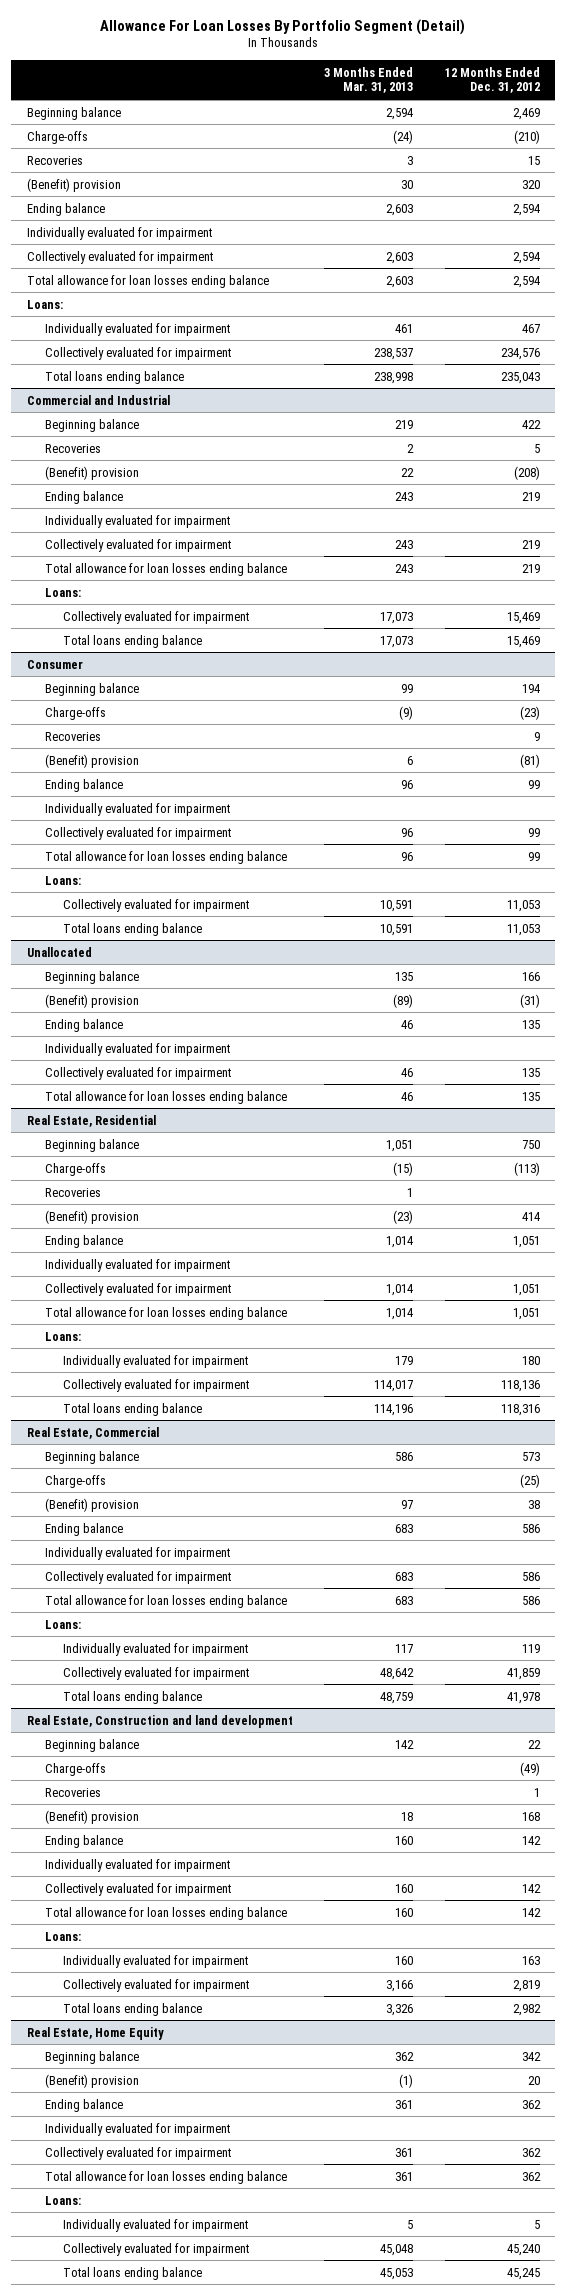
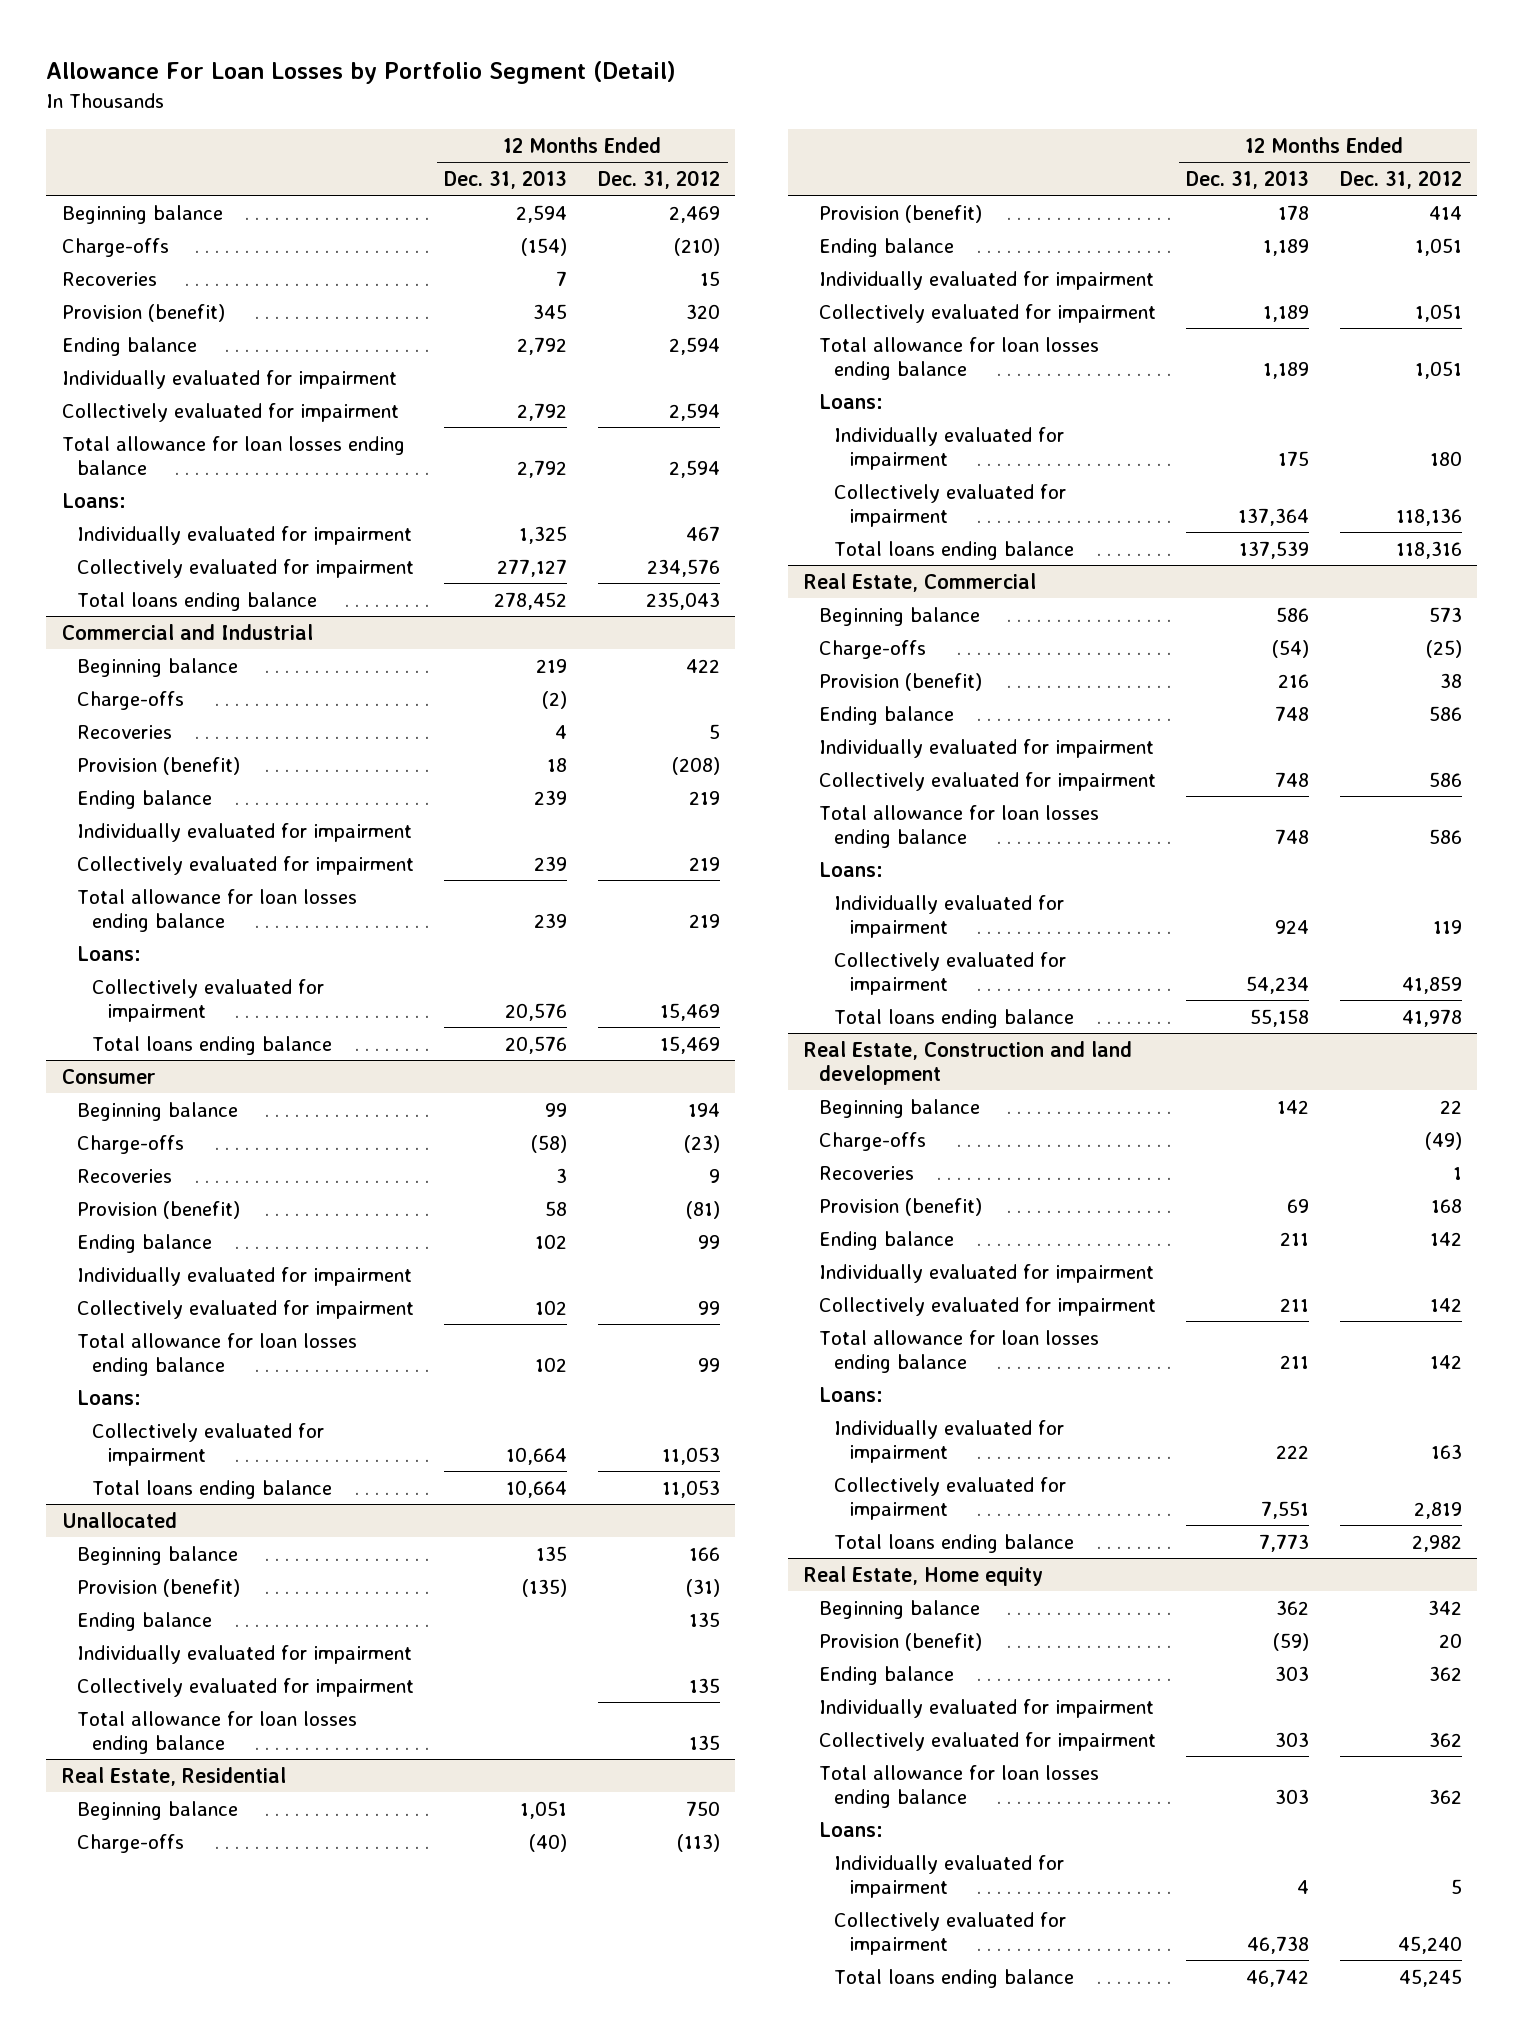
[100,18,466,35] Allowance For Loan Losses By Portfolio Segment (Detail) -> [46,61,677,85] Allowance For Loan Losses by Portfolio Segment (Detail)
[324,66,414,94] 3 Months Ended Mar. 31, 2013 -> none
none -> [444,169,568,189] Dec. 31, 2013
[26,177,121,192] (Benefit) provision -> [61,303,225,322] Provision (benefit)
none -> [76,690,184,710] Charge-offs
[44,465,139,480] (Benefit) provision -> [76,756,240,775] Provision (benefit)
[44,753,139,768] (Benefit) provision -> [76,1200,240,1219] Provision (benefit)
[44,993,139,1008] (Benefit) provision -> [76,1578,240,1597] Provision (benefit)
[44,1187,101,1197] Recoveries -> none
[44,1209,139,1224] (Benefit) provision -> [818,204,982,223] Provision (benefit)
[44,1497,139,1512] (Benefit) provision -> [818,672,982,691] Provision (benefit)
[44,1809,139,1824] (Benefit) provision -> [818,1197,982,1216] Provision (benefit)
[26,2026,164,2040] Real Estate, Home Equity -> [803,1565,1043,1586] Real Estate, Home equity
[44,2073,139,2088] (Benefit) provision -> [818,1632,982,1651] Provision (benefit)

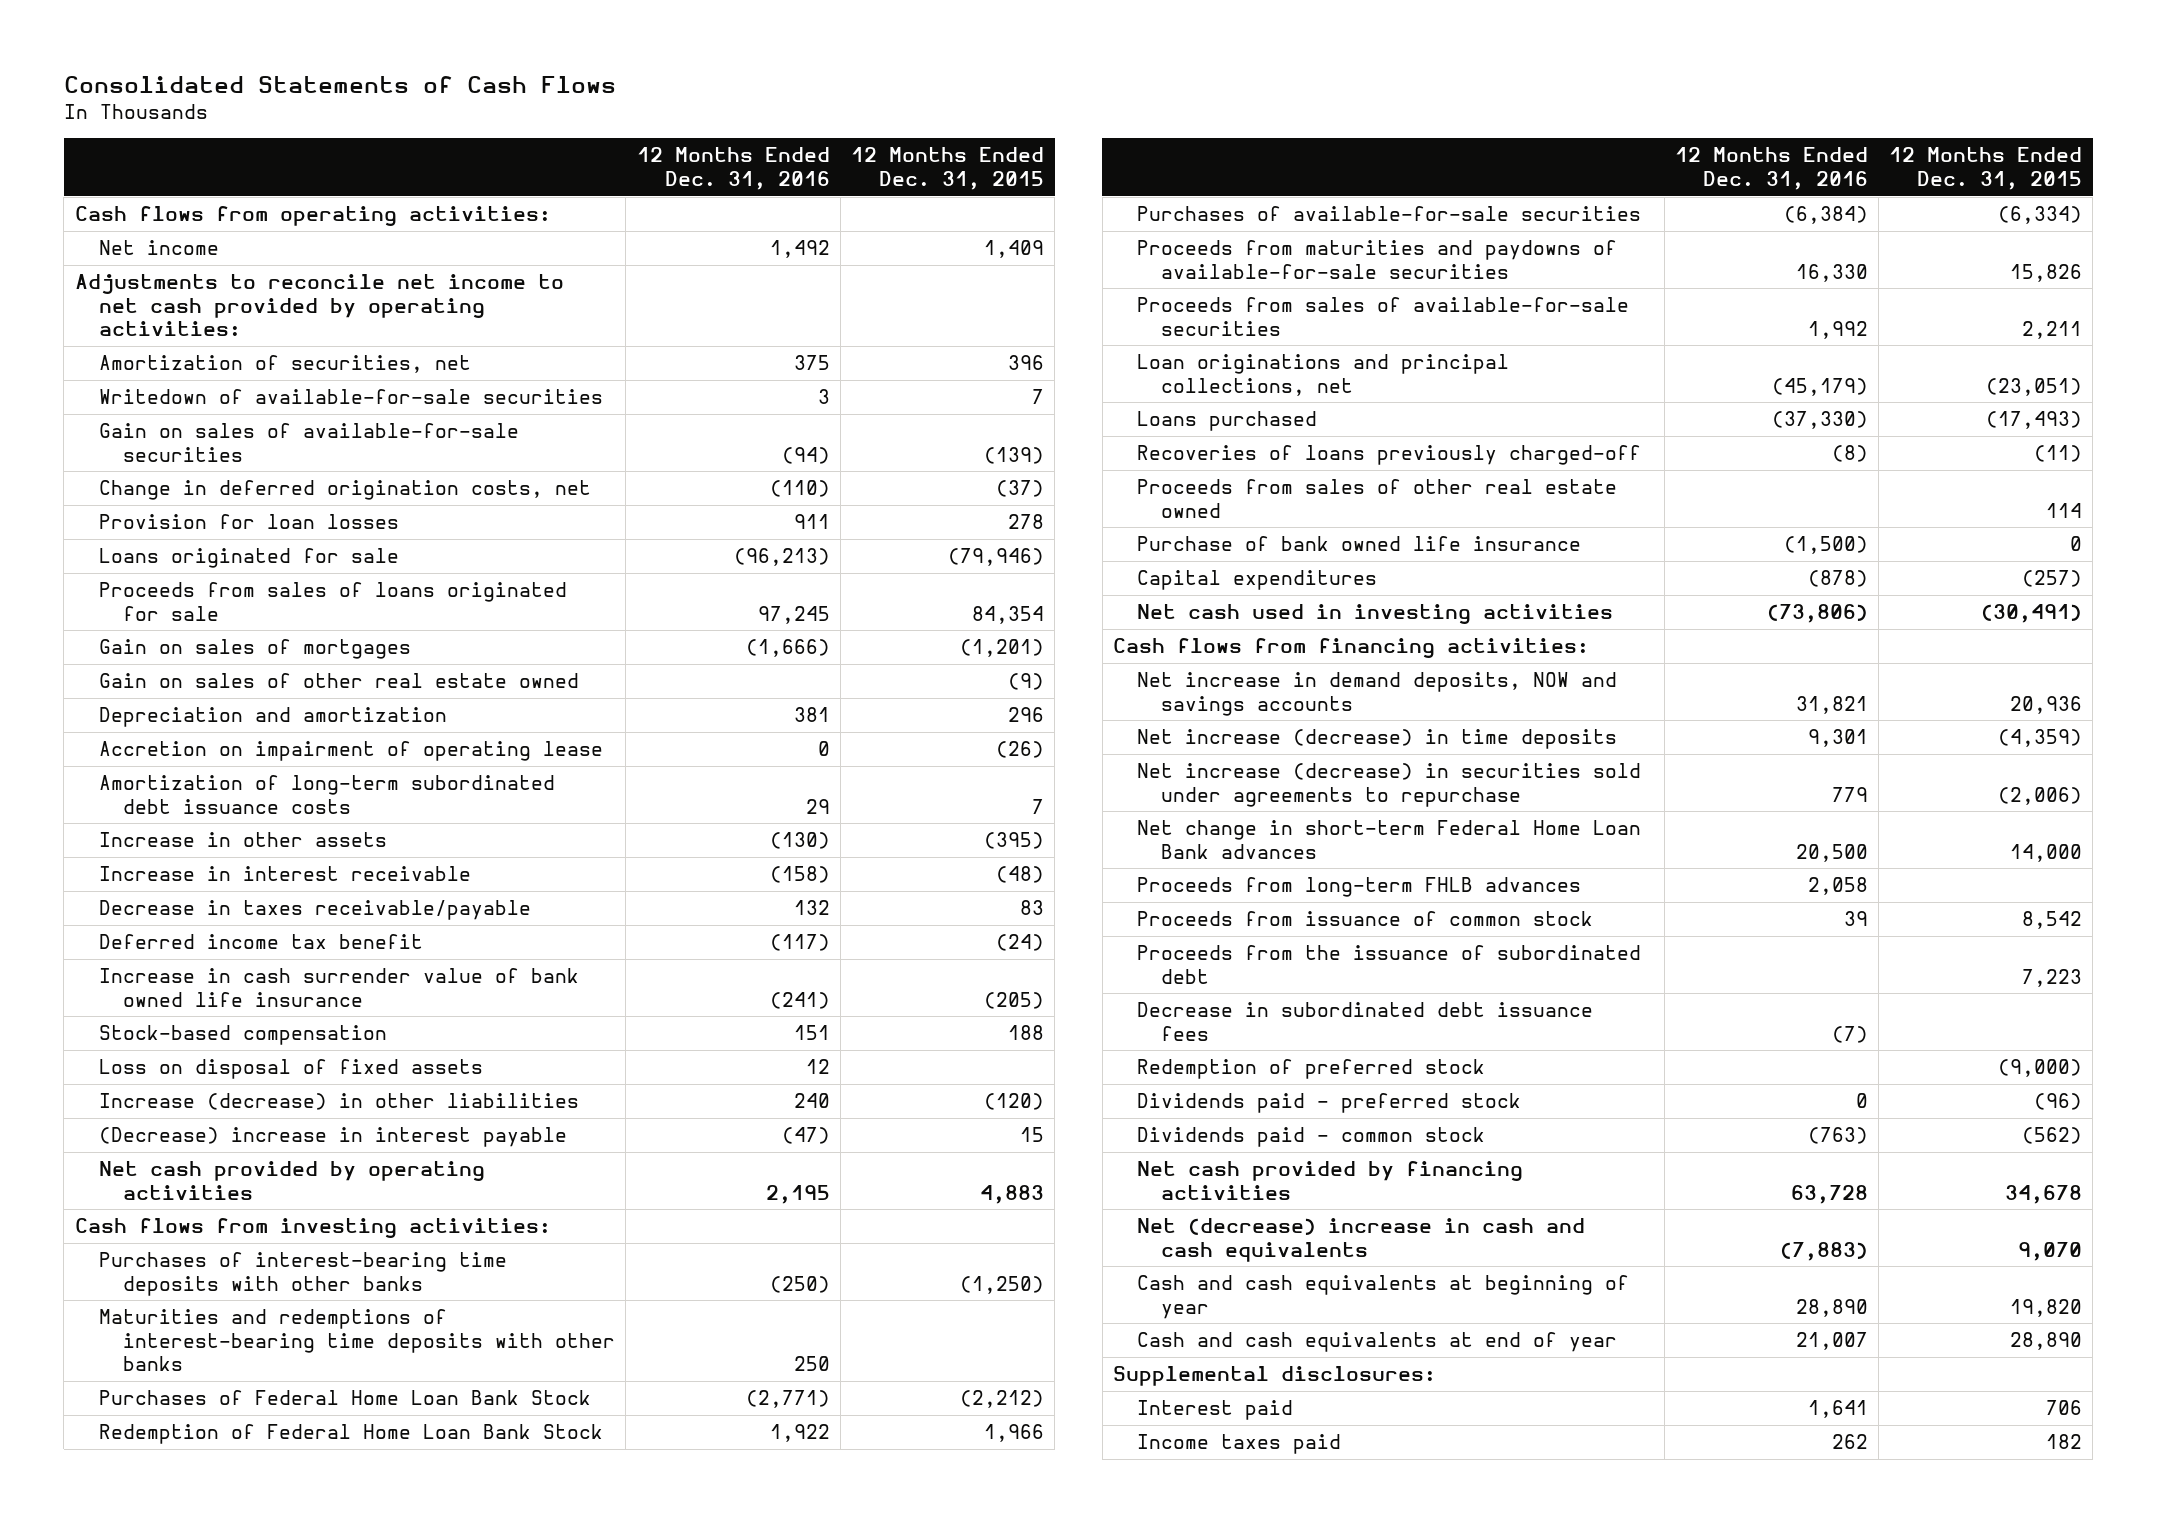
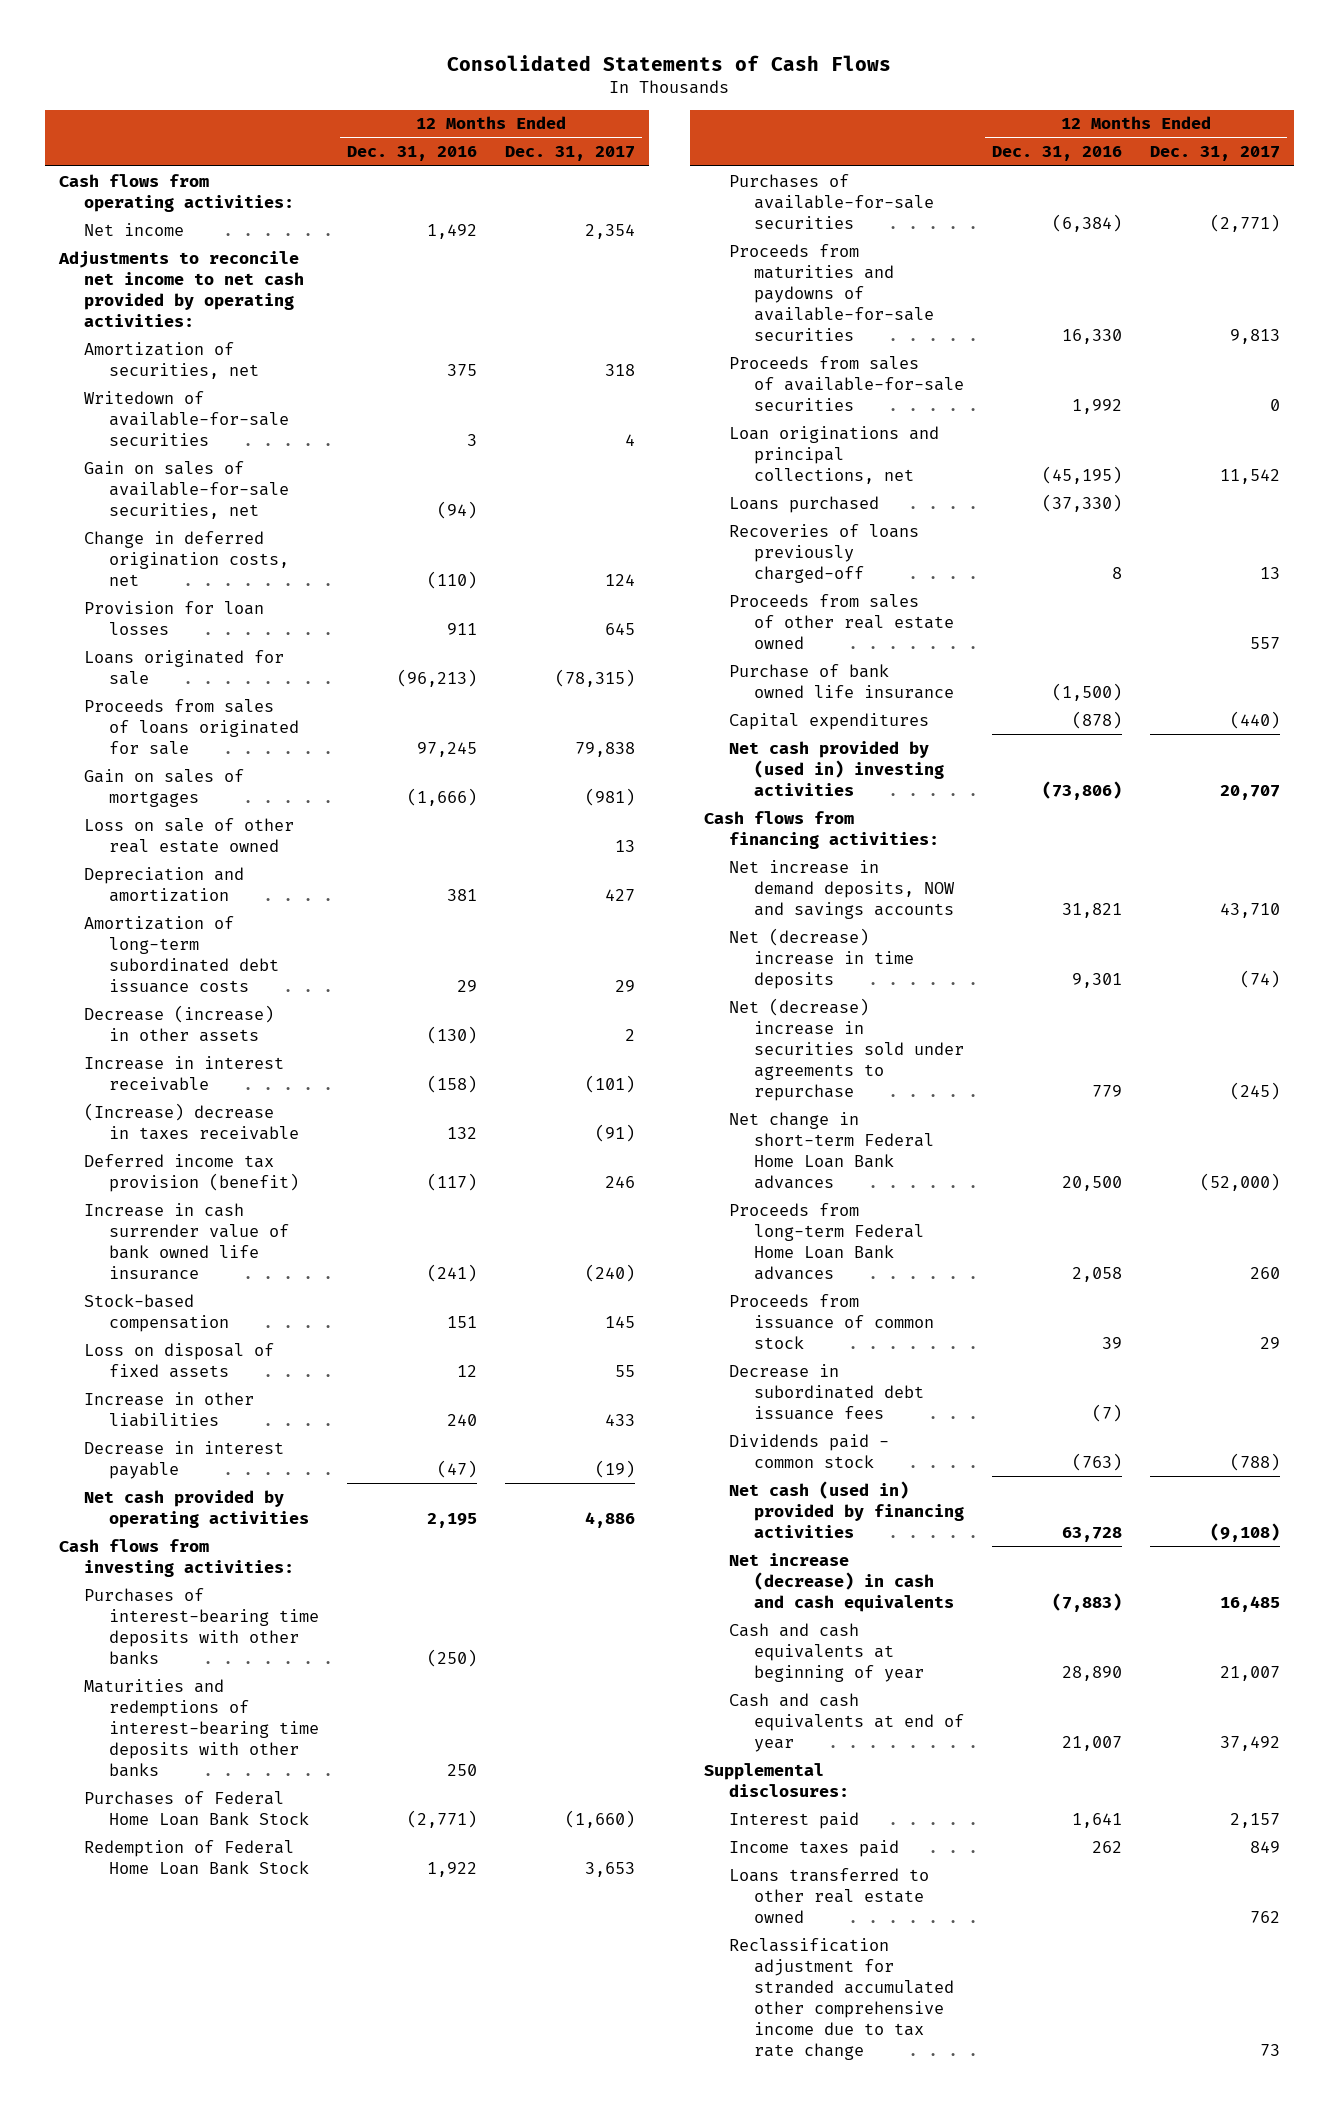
[850,147,1044,190] 12 Months Ended Dec. 31, 2015 -> none
none -> [504,146,635,162] Dec. 31, 2017
[98,423,519,462] Gain on sales of available-for-sale securities -> [84,460,290,519] Gain on sales of available-for-sale securities, net
[98,673,579,689] Gain on sales of other real estate owned -> [84,817,295,853] Loss on sale of other real estate owned
[98,741,603,762] Accretion on impairment of operating lease -> none
[98,832,387,848] Increase in other assets -> [84,1004,275,1042] Decrease (increase) in other assets
[98,900,531,921] Decrease in taxes receivable/payable -> [84,1102,300,1140] (Increase) decrease in taxes receivable
[98,934,423,950] Deferred income tax benefit -> [84,1153,300,1192] Deferred income tax provision (benefit)
[98,1093,579,1111] Increase (decrease) in other liabilities -> [84,1391,255,1427] Increase in other liabilities
[98,1127,567,1148] (Decrease) increase in interest payable -> [84,1440,285,1479] Decrease in interest payable
[1771,377,1868,396] (45,179) -> [1041,465,1122,484] (45,195)
[1831,445,1868,463] (8) -> [1111,566,1122,579] 8
[1137,604,1614,625] Net cash used in investing activities -> [729,740,944,796] Net cash provided by (used in) investing activities
[1137,729,1618,750] Net increase (decrease) in time deposits -> [729,927,914,989] Net (decrease) increase in time deposits
[1137,763,1642,807] Net increase (decrease) in securities sold under agreements to repurchase -> [729,997,964,1101] Net (decrease) increase in securities sold under agreements to repurchase
[1137,877,1582,898] Proceeds from long-term FHLB advances -> [729,1202,924,1280] Proceeds from long-term Federal Home Loan Bank advances
[1137,945,1642,984] Proceeds from the issuance of subordinated debt -> none
[1137,1059,1486,1080] Redemption of preferred stock -> none
[1137,1093,1522,1114] Dividends paid - preferred stock -> none
[1137,1161,1524,1200] Net cash provided by financing activities -> [729,1480,964,1538] Net cash (used in) provided by financing activities
[1137,1218,1586,1262] Net (decrease) increase in cash and cash equivalents -> [729,1552,954,1612] Net increase (decrease) in cash and cash equivalents
none -> [729,1867,930,1923] Loans transferred to other real estate owned
none -> [729,1937,954,2060] Reclassification adjustment for stranded accumulated other comprehensive income due to tax rate change

